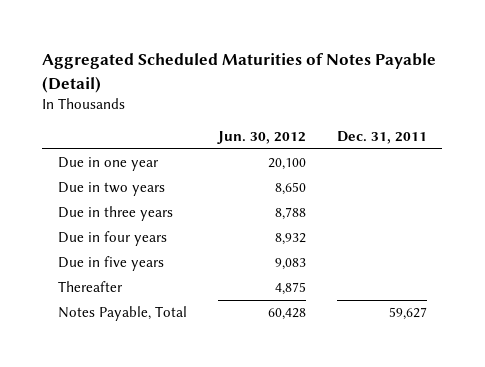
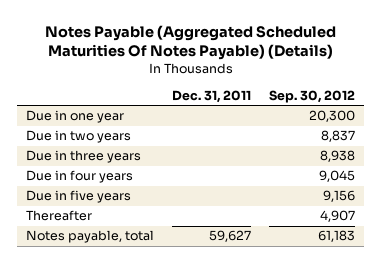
[42,53,437,93] Aggregated Scheduled Maturities of Notes Payable (Detail) -> [44,24,336,61] Notes Payable (Aggregated Scheduled Maturities Of Notes Payable) (Details)
[216,130,306,144] Jun. 30, 2012 -> none
none -> [269,89,356,103] Sep. 30, 2012
[57,306,187,322] Notes Payable, Total -> [26,230,155,244] Notes payable, total

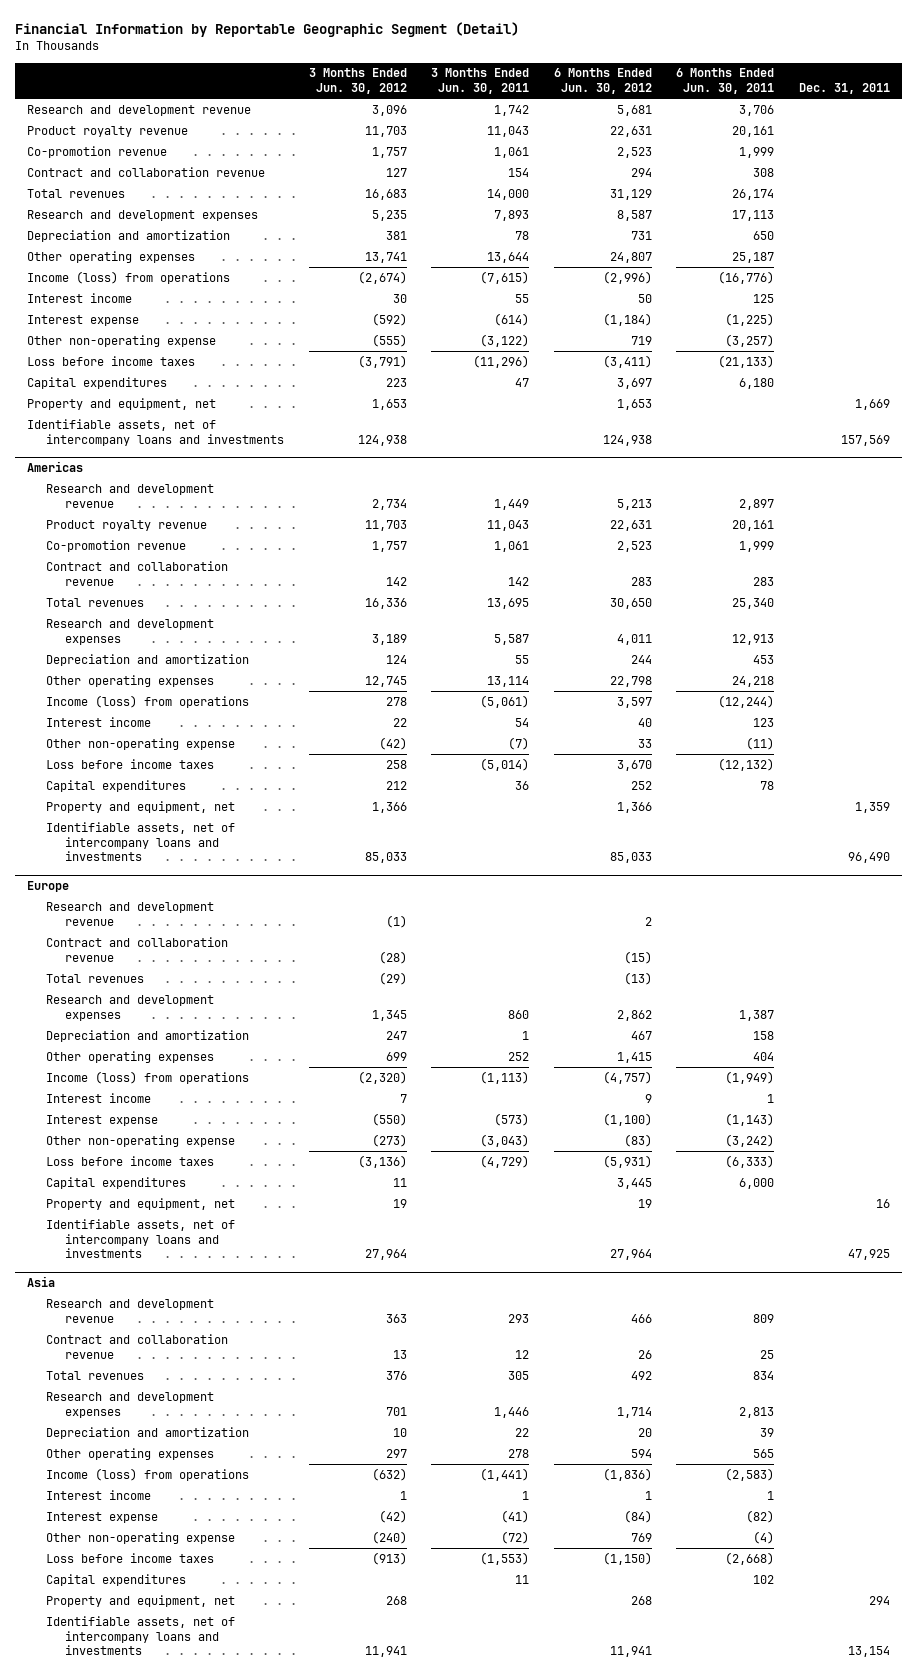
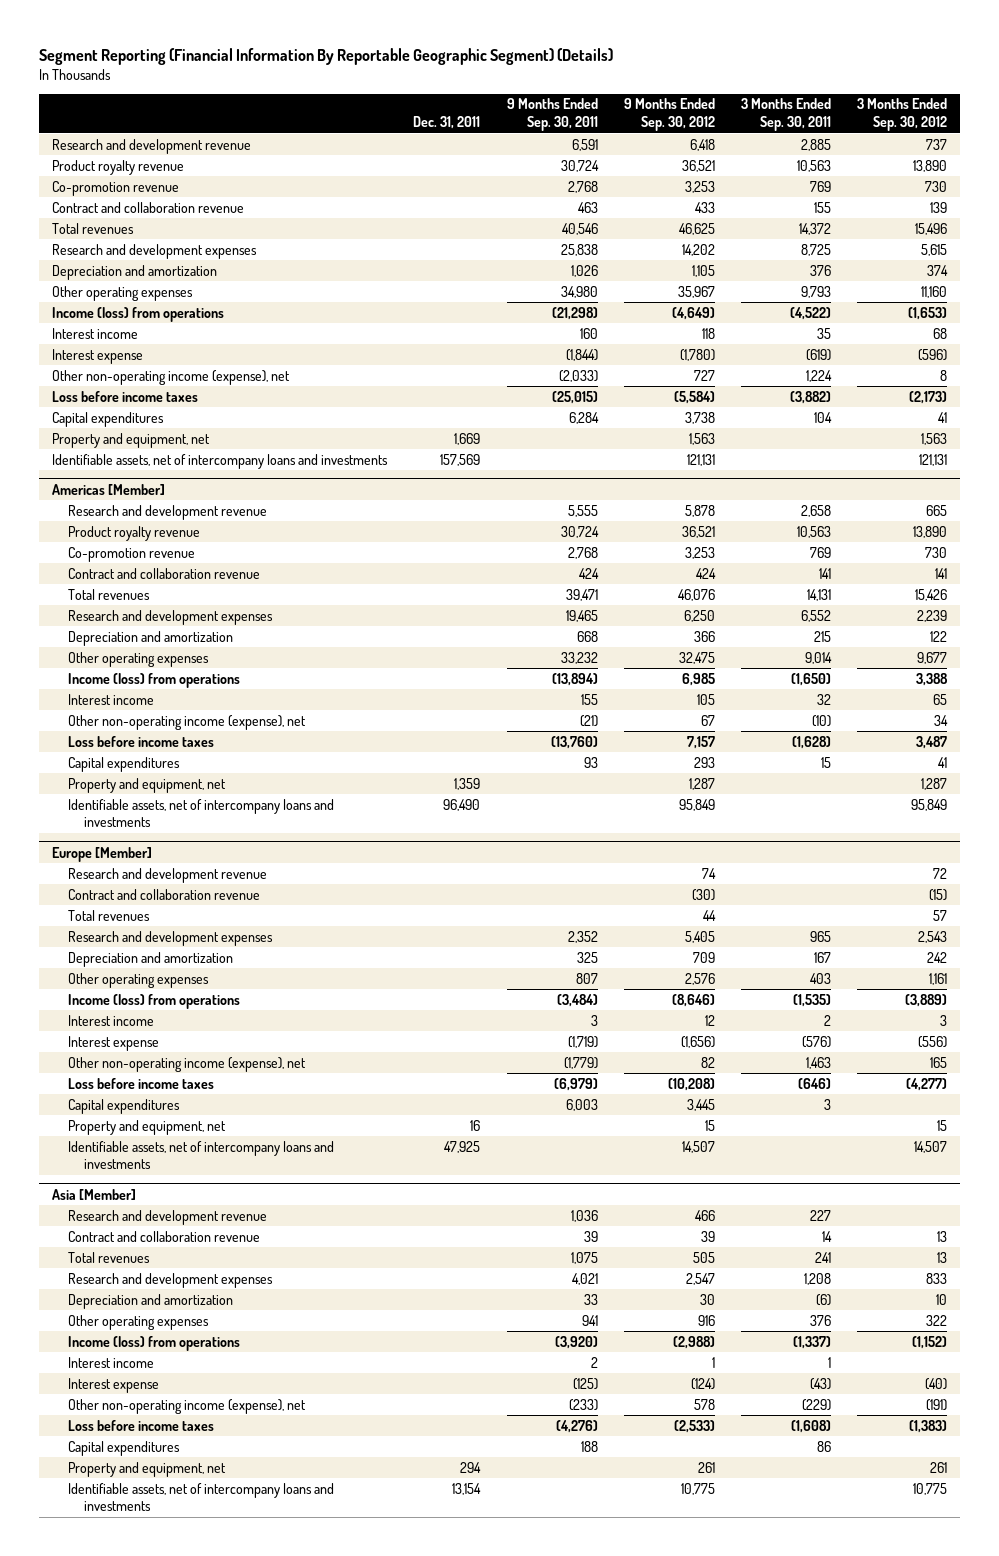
[15,22,520,38] Financial Information by Reportable Geographic Segment (Detail) -> [39,47,614,65] Segment Reporting (Financial Information By Reportable Geographic Segment) (Details)
[308,68,407,95] 3 Months Ended Jun. 30, 2012 -> none
[431,68,530,95] 3 Months Ended Jun. 30, 2011 -> none
[553,68,652,95] 6 Months Ended Jun. 30, 2012 -> none
[676,68,775,95] 6 Months Ended Jun. 30, 2011 -> none
none -> [506,98,598,131] 9 Months Ended Sep. 30, 2011
none -> [623,98,715,131] 9 Months Ended Sep. 30, 2012
none -> [740,98,831,131] 3 Months Ended Sep. 30, 2011
none -> [857,98,948,131] 3 Months Ended Sep. 30, 2012
[27,334,217,347] Other non-operating expense -> [52,369,291,385] Other non-operating income (expense), net
[27,461,84,473] Americas -> [52,483,166,495] Americas [Member]
[46,737,236,750] Other non-operating expense -> [68,714,307,730] Other non-operating income (expense), net
[27,881,70,893] Europe -> [52,846,153,862] Europe [Member]
[46,1134,236,1147] Other non-operating expense -> [68,1056,307,1072] Other non-operating income (expense), net
[27,1276,56,1288] Asia -> [52,1188,137,1200] Asia [Member]
[46,1531,236,1544] Other non-operating expense -> [68,1398,307,1414] Other non-operating income (expense), net

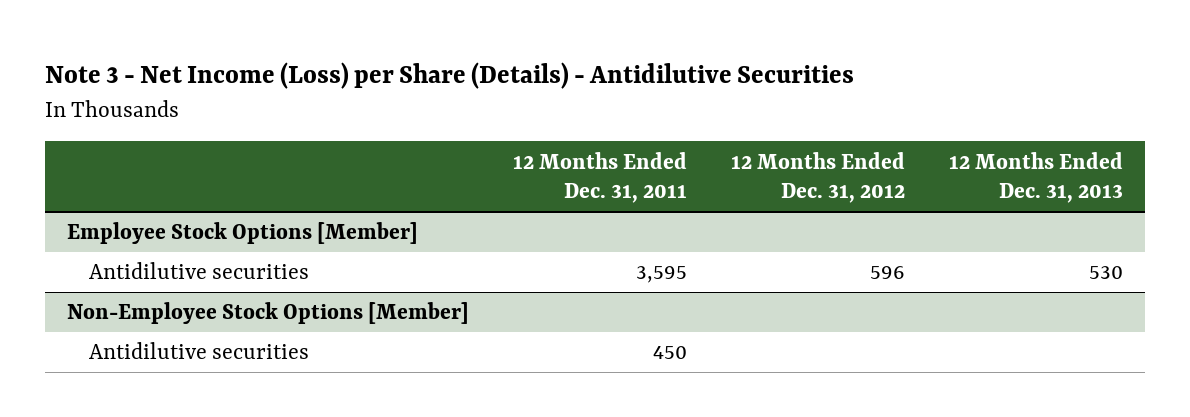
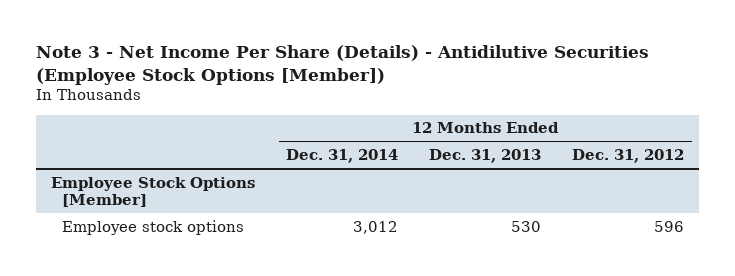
[44,62,854,90] Note 3 - Net Income (Loss) per Share (Details) - Antidilutive Securities -> [36,45,650,85] Note 3 - Net Income Per Share (Details) - Antidilutive Securities (Employee Stock Options [Member])
[512,151,687,203] 12 Months Ended Dec. 31, 2011 -> none
none -> [286,149,399,164] Dec. 31, 2014
[66,302,469,325] Non-Employee Stock Options [Member] -> none
[88,342,309,360] Antidilutive securities -> none
[88,262,309,280] Antidilutive securities -> [62,219,245,235] Employee stock options

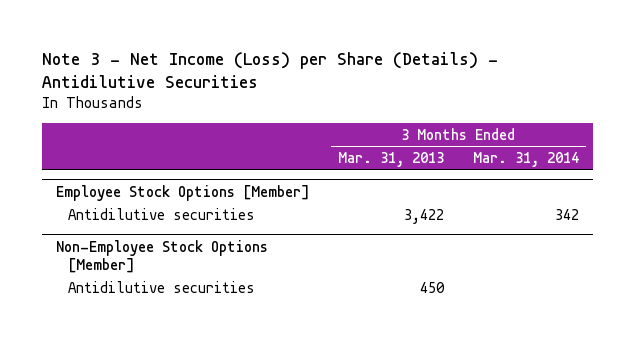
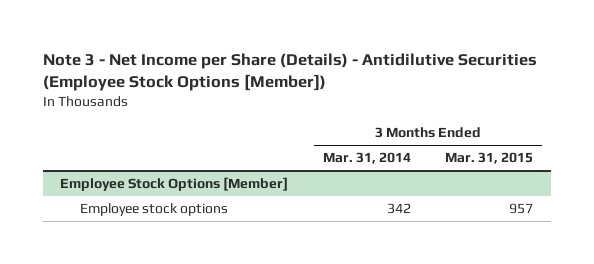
[41,51,498,88] Note 3 - Net Income (Loss) per Share (Details) - Antidilutive Securities -> [42,52,537,91] Note 3 - Net Income per Share (Details) - Antidilutive Securities (Employee Stock Options [Member])
[338,152,445,168] Mar. 31, 2013 -> none
none -> [445,152,534,165] Mar. 31, 2015
[55,239,268,273] Non-Employee Stock Options [Member] -> none
[67,280,255,293] Antidilutive securities -> none
[67,207,255,220] Antidilutive securities -> [79,203,228,217] Employee stock options

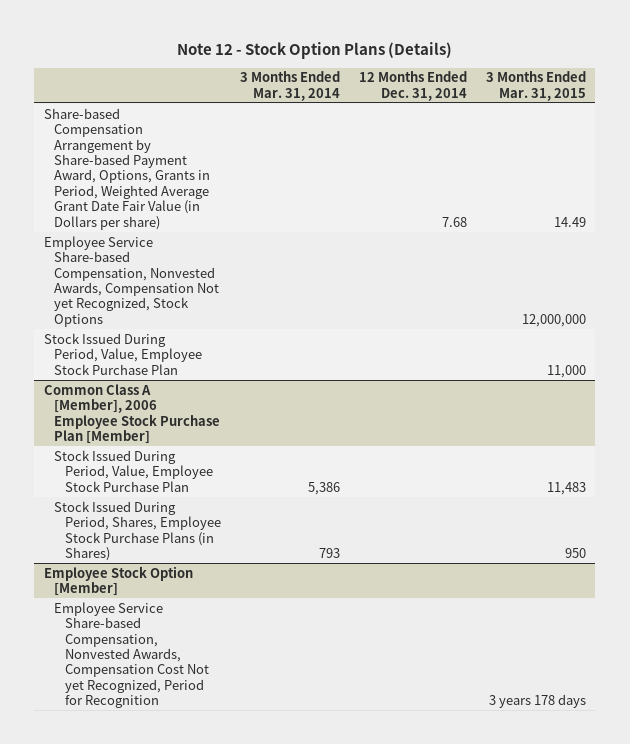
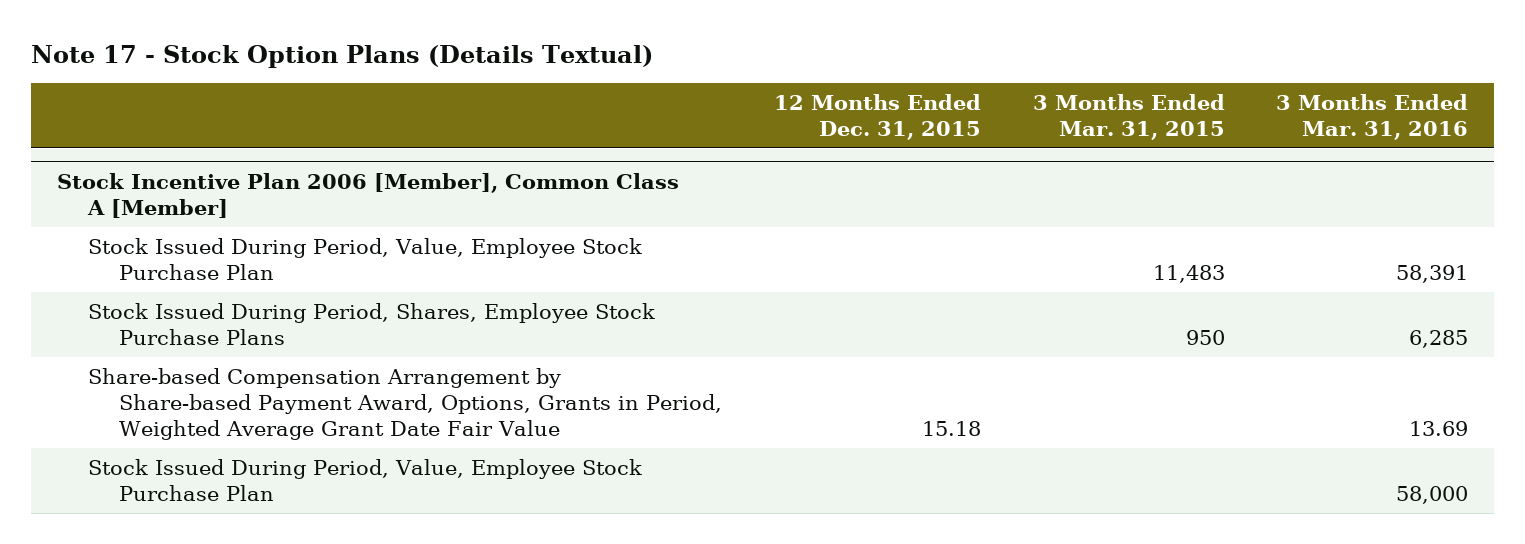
[176,41,452,59] Note 12 - Stock Option Plans (Details) -> [30,44,653,68] Note 17 - Stock Option Plans (Details Textual)
[239,71,340,101] 3 Months Ended Mar. 31, 2014 -> none
[358,71,467,101] 12 Months Ended Dec. 31, 2014 -> none
none -> [773,93,981,140] 12 Months Ended Dec. 31, 2015
none -> [1276,93,1469,140] 3 Months Ended Mar. 31, 2016
[43,107,211,230] Share-based Compensation Arrangement by Share-based Payment Award, Options, Grants in Period, Weighted Average Grant Date Fair Value (in Dollars per share) -> none
[43,235,220,327] Employee Service Share-based Compensation, Nonvested Awards, Compensation Not yet Recognized, Stock Options -> none
[43,332,203,375] Stock Issued During Period, Value, Employee Stock Purchase Plan -> none
[43,383,221,444] Common Class A [Member], 2006 Employee Stock Purchase Plan [Member] -> [56,172,679,218] Stock Incentive Plan 2006 [Member], Common Class A [Member]
[43,565,193,597] Employee Stock Option [Member] -> none
[54,601,209,709] Employee Service Share-based Compensation, Nonvested Awards, Compensation Cost Not yet Recognized, Period for Recognition -> none
[54,500,221,561] Stock Issued During Period, Shares, Employee Stock Purchase Plans (in Shares) -> [87,302,655,345] Stock Issued During Period, Shares, Employee Stock Purchase Plans
none -> [87,367,723,440] Share-based Compensation Arrangement by Share-based Payment Award, Options, Grants in Period, Weighted Average Grant Date Fair Value
none -> [87,458,642,501] Stock Issued During Period, Value, Employee Stock Purchase Plan

